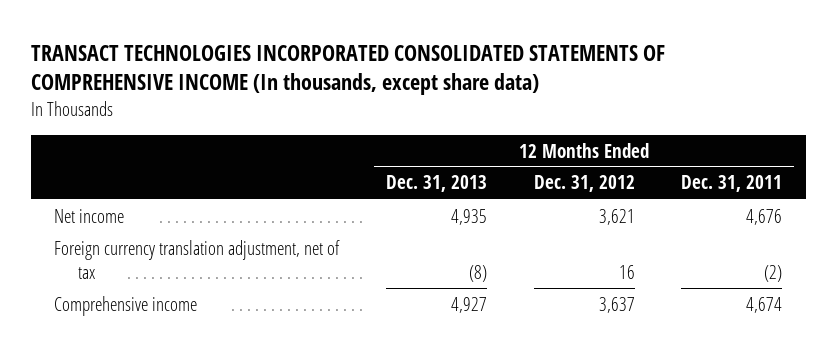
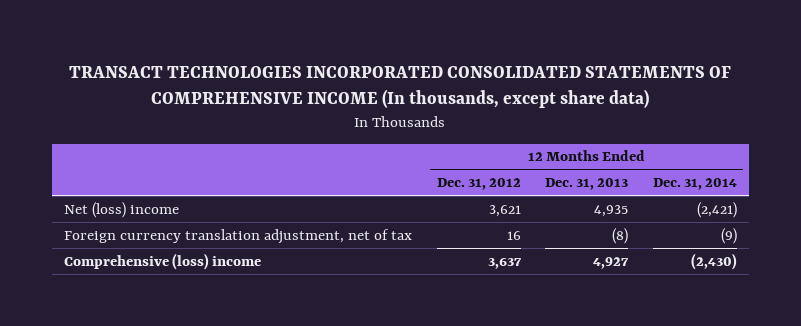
[681,175,783,193] Dec. 31, 2011 -> none
none -> [652,178,737,191] Dec. 31, 2014
[54,208,125,223] Net income -> [64,201,180,218] Net (loss) income
[54,295,198,316] Comprehensive income -> [64,252,262,270] Comprehensive (loss) income

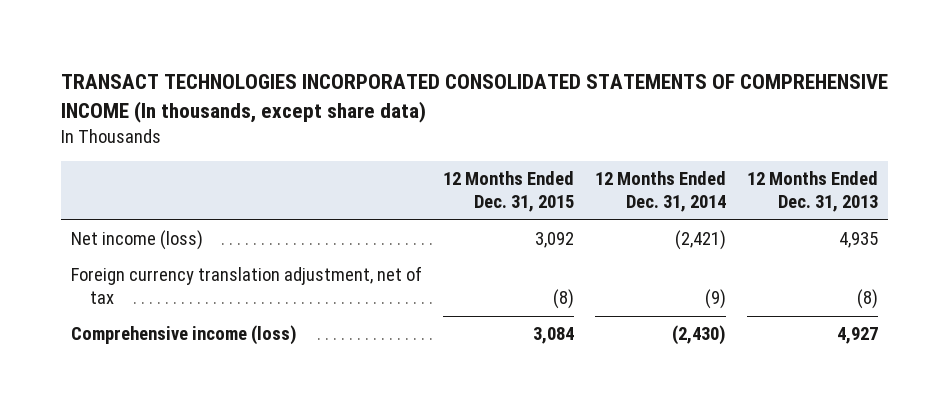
[436,178,521,191] Dec. 31, 2012 -> none
none -> [442,171,574,213] 12 Months Ended Dec. 31, 2015
[64,201,180,218] Net (loss) income -> [71,230,204,251] Net income (loss)
[64,252,262,270] Comprehensive (loss) income -> [71,325,298,346] Comprehensive income (loss)

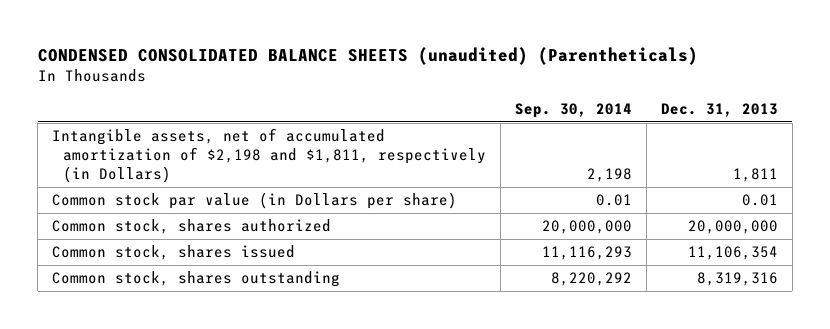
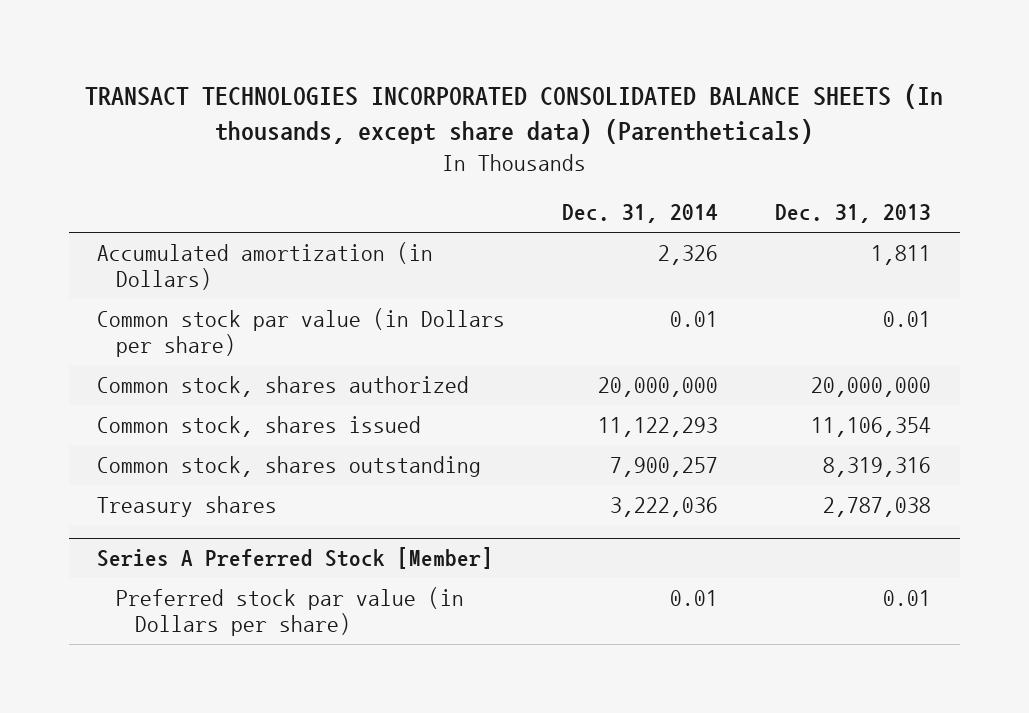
[37,46,698,65] CONDENSED CONSOLIDATED BALANCE SHEETS (unaudited) (Parentheticals) -> [85,84,944,145] TRANSACT TECHNOLOGIES INCORPORATED CONSOLIDATED BALANCE SHEETS (In thousands, except share data) (Parentheticals)
[515,103,633,119] Sep. 30, 2014 -> none
none -> [562,204,719,224] Dec. 31, 2014
[52,128,487,183] Intangible assets, net of accumulated amortization of $2,198 and $1,811, respectively (in Dollars) -> [97,242,434,291] Accumulated amortization (in Dollars)
none -> [97,496,278,518] Treasury shares
none -> [97,547,494,570] Series A Preferred Stock [Member]
none -> [116,587,465,637] Preferred stock par value (in Dollars per share)

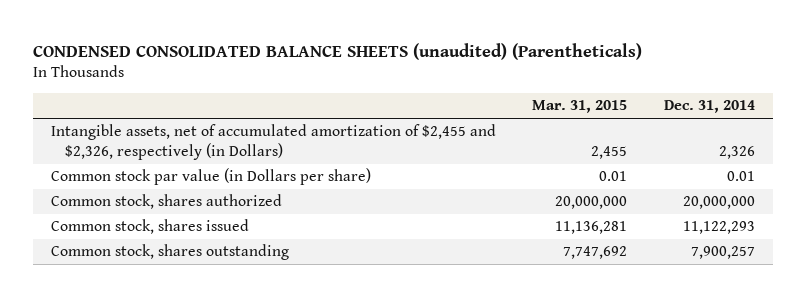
[85,84,944,145] TRANSACT TECHNOLOGIES INCORPORATED CONSOLIDATED BALANCE SHEETS (In thousands, except share data) (Parentheticals) -> [32,42,642,60] CONDENSED CONSOLIDATED BALANCE SHEETS (unaudited) (Parentheticals)
[775,204,932,224] Dec. 31, 2013 -> none
none -> [532,100,628,114] Mar. 31, 2015
[97,242,434,291] Accumulated amortization (in Dollars) -> [50,124,496,161] Intangible assets, net of accumulated amortization of $2,455 and $2,326, respectively (in Dollars)
[97,496,278,518] Treasury shares -> none
[97,547,494,570] Series A Preferred Stock [Member] -> none
[116,587,465,637] Preferred stock par value (in Dollars per share) -> none

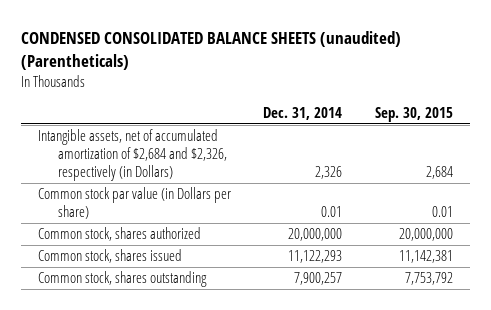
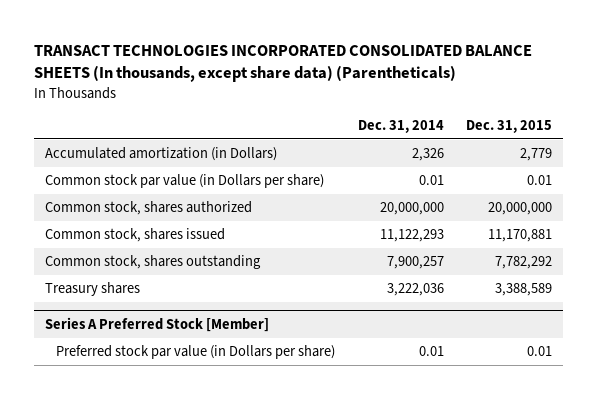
[21,31,402,71] CONDENSED CONSOLIDATED BALANCE SHEETS (unaudited) (Parentheticals) -> [34,45,533,83] TRANSACT TECHNOLOGIES INCORPORATED CONSOLIDATED BALANCE SHEETS (In thousands, except share data) (Parentheticals)
[375,107,454,123] Sep. 30, 2015 -> none
none -> [466,119,553,133] Dec. 31, 2015
[37,129,228,181] Intangible assets, net of accumulated amortization of $2,684 and $2,326, respectively (in Dollars) -> [45,147,278,162] Accumulated amortization (in Dollars)
none -> [45,282,141,297] Treasury shares
none -> [45,316,270,332] Series A Preferred Stock [Member]
none -> [56,345,336,360] Preferred stock par value (in Dollars per share)

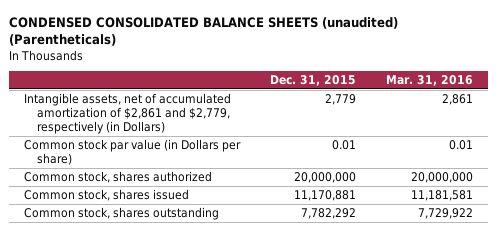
[34,45,533,83] TRANSACT TECHNOLOGIES INCORPORATED CONSOLIDATED BALANCE SHEETS (In thousands, except share data) (Parentheticals) -> [9,16,399,47] CONDENSED CONSOLIDATED BALANCE SHEETS (unaudited) (Parentheticals)
[357,119,444,133] Dec. 31, 2014 -> none
none -> [385,74,473,86] Mar. 31, 2016
[45,147,278,162] Accumulated amortization (in Dollars) -> [24,93,232,135] Intangible assets, net of accumulated amortization of $2,861 and $2,779, respectively (in Dollars)
[45,282,141,297] Treasury shares -> none
[45,316,270,332] Series A Preferred Stock [Member] -> none
[56,345,336,360] Preferred stock par value (in Dollars per share) -> none

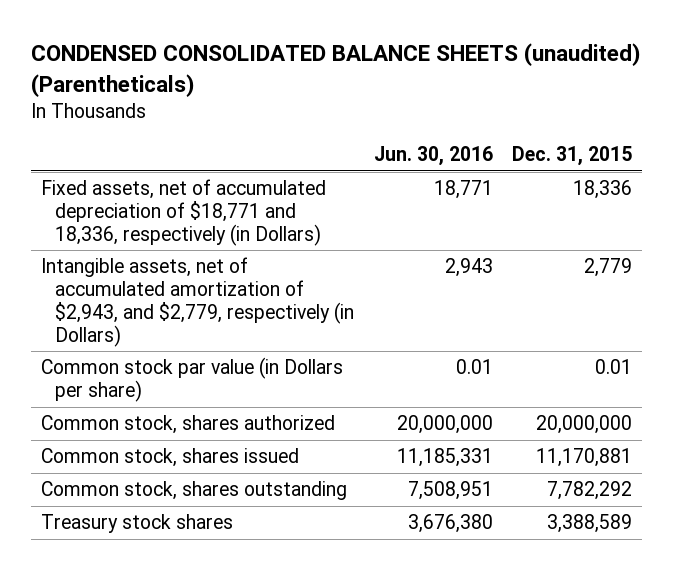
[385,74,473,86] Mar. 31, 2016 -> none
none -> [373,146,493,167] Jun. 30, 2016
none -> [40,179,326,246] Fixed assets, net of accumulated depreciation of $18,771 and 18,336, respectively (in Dollars)
[24,93,232,135] Intangible assets, net of accumulated amortization of $2,861 and $2,779, respectively (in Dollars) -> [40,257,354,347] Intangible assets, net of accumulated amortization of $2,943, and $2,779, respectively (in Dollars)
none -> [40,514,233,534] Treasury stock shares

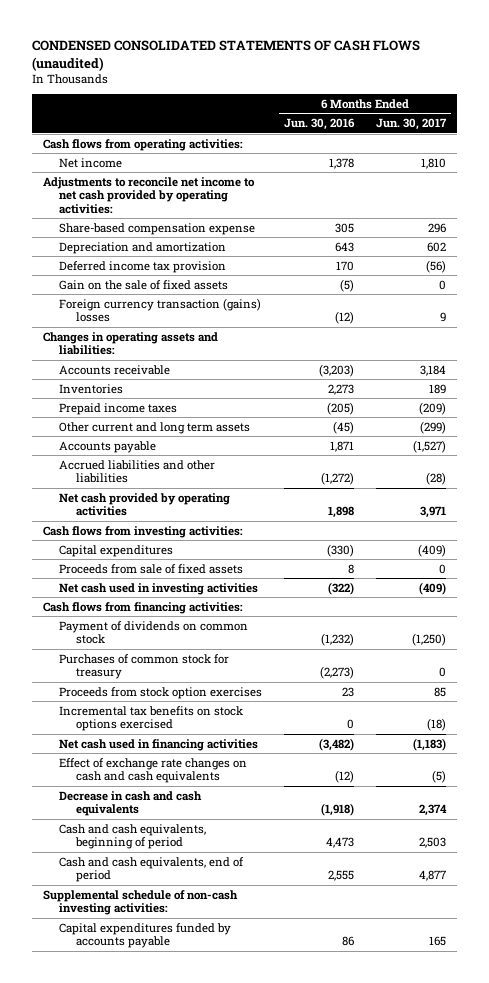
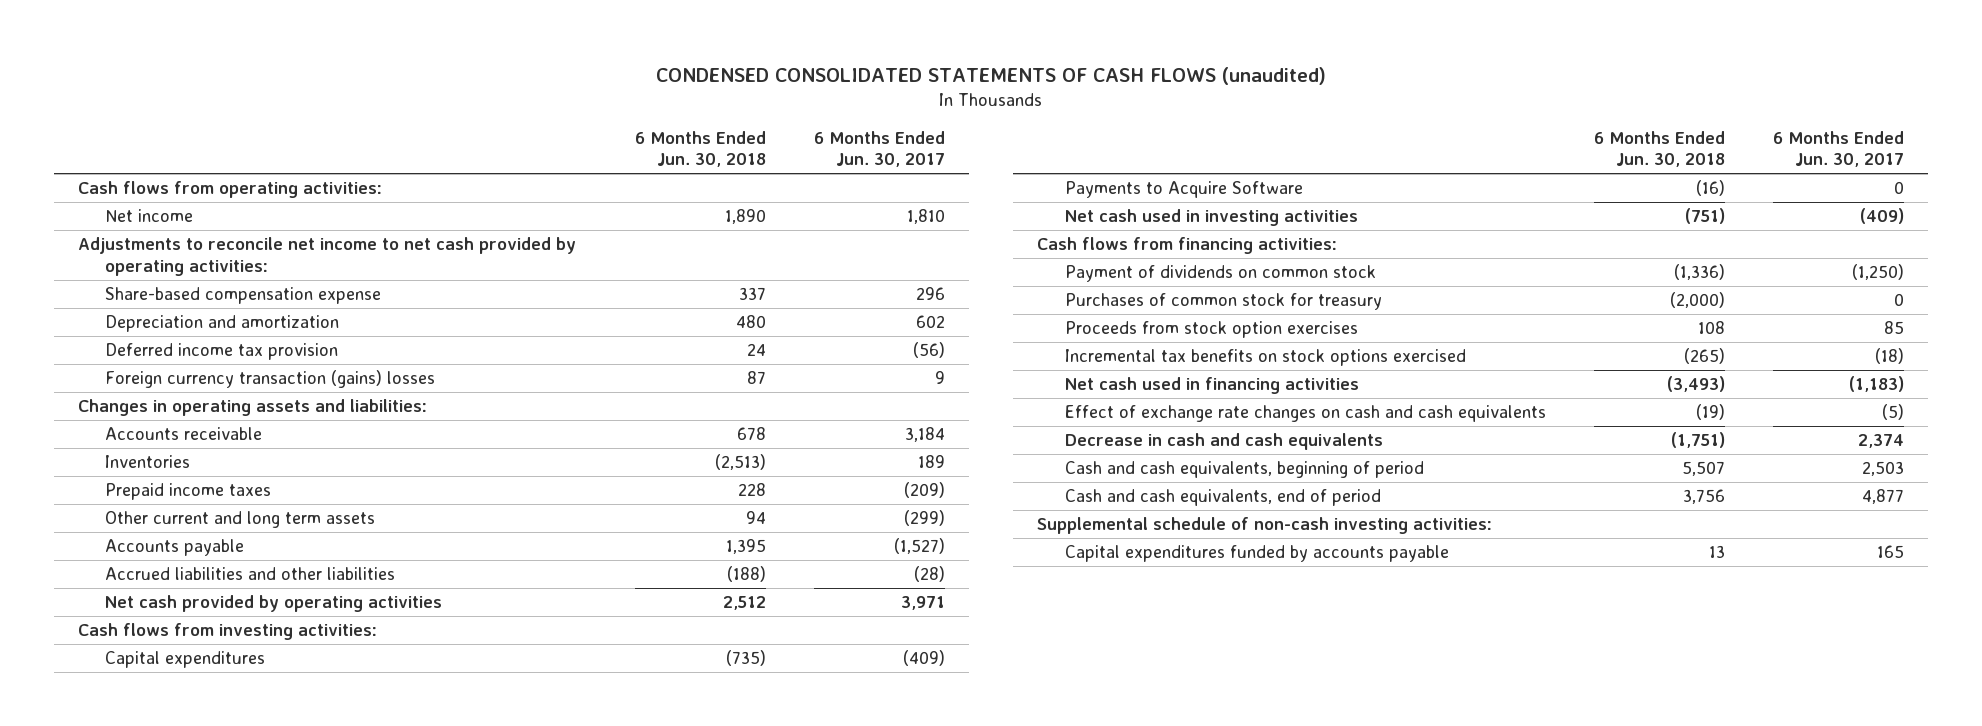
[284,118,356,131] Jun. 30, 2016 -> none
none -> [634,130,766,168] 6 Months Ended Jun. 30, 2018
[59,279,229,290] Gain on the sale of fixed assets -> none
[59,563,244,574] Proceeds from sale of fixed assets -> none
none -> [1065,181,1304,199] Payments to Acquire Software

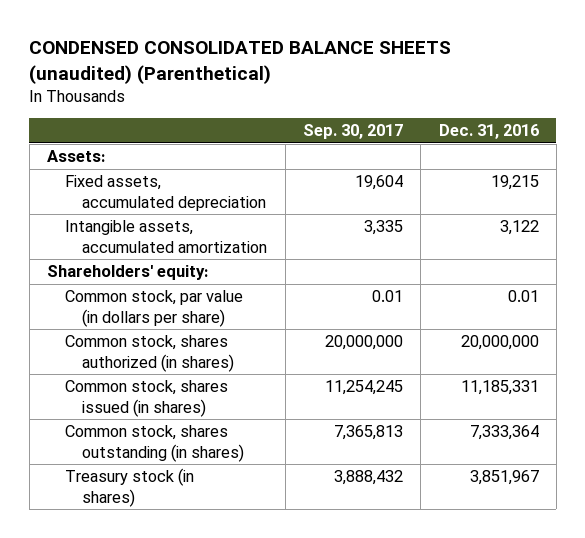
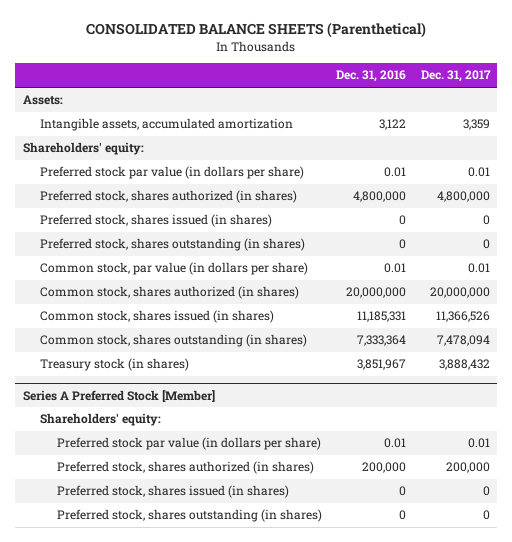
[29,41,452,84] CONDENSED CONSOLIDATED BALANCE SHEETS (unaudited) (Parenthetical) -> [86,22,427,39] CONSOLIDATED BALANCE SHEETS (Parenthetical)
[302,124,403,140] Sep. 30, 2017 -> none
none -> [420,70,491,83] Dec. 31, 2017
[64,175,267,211] Fixed assets, accumulated depreciation -> none
none -> [39,166,304,180] Preferred stock par value (in dollars per share)
none -> [39,190,297,204] Preferred stock, shares authorized (in shares)
none -> [39,214,272,228] Preferred stock, shares issued (in shares)
none -> [39,238,305,252] Preferred stock, shares outstanding (in shares)
none -> [22,389,215,402] Series A Preferred Stock [Member]
none -> [39,413,161,427] Shareholders' equity:
none -> [56,437,321,451] Preferred stock par value (in dollars per share)
none -> [56,461,314,475] Preferred stock, shares authorized (in shares)
none -> [56,485,289,499] Preferred stock, shares issued (in shares)
none -> [56,509,322,523] Preferred stock, shares outstanding (in shares)

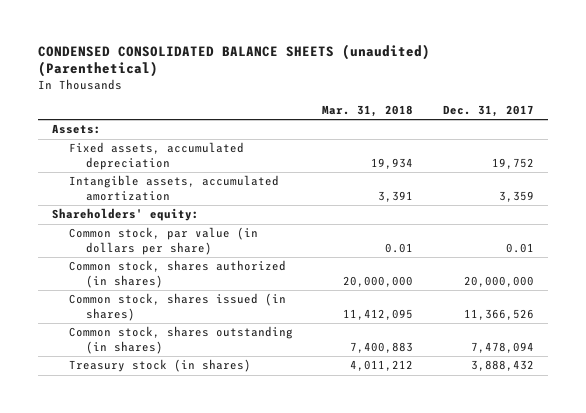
[86,22,427,39] CONSOLIDATED BALANCE SHEETS (Parenthetical) -> [37,43,430,78] CONDENSED CONSOLIDATED BALANCE SHEETS (unaudited) (Parenthetical)
[336,70,407,83] Dec. 31, 2016 -> none
none -> [322,104,414,117] Mar. 31, 2018
none -> [69,142,245,170] Fixed assets, accumulated depreciation
[39,166,304,180] Preferred stock par value (in dollars per share) -> none
[39,190,297,204] Preferred stock, shares authorized (in shares) -> none
[39,214,272,228] Preferred stock, shares issued (in shares) -> none
[39,238,305,252] Preferred stock, shares outstanding (in shares) -> none
[22,389,215,402] Series A Preferred Stock [Member] -> none
[39,413,161,427] Shareholders' equity: -> none
[56,437,321,451] Preferred stock par value (in dollars per share) -> none
[56,461,314,475] Preferred stock, shares authorized (in shares) -> none
[56,485,289,499] Preferred stock, shares issued (in shares) -> none
[56,509,322,523] Preferred stock, shares outstanding (in shares) -> none

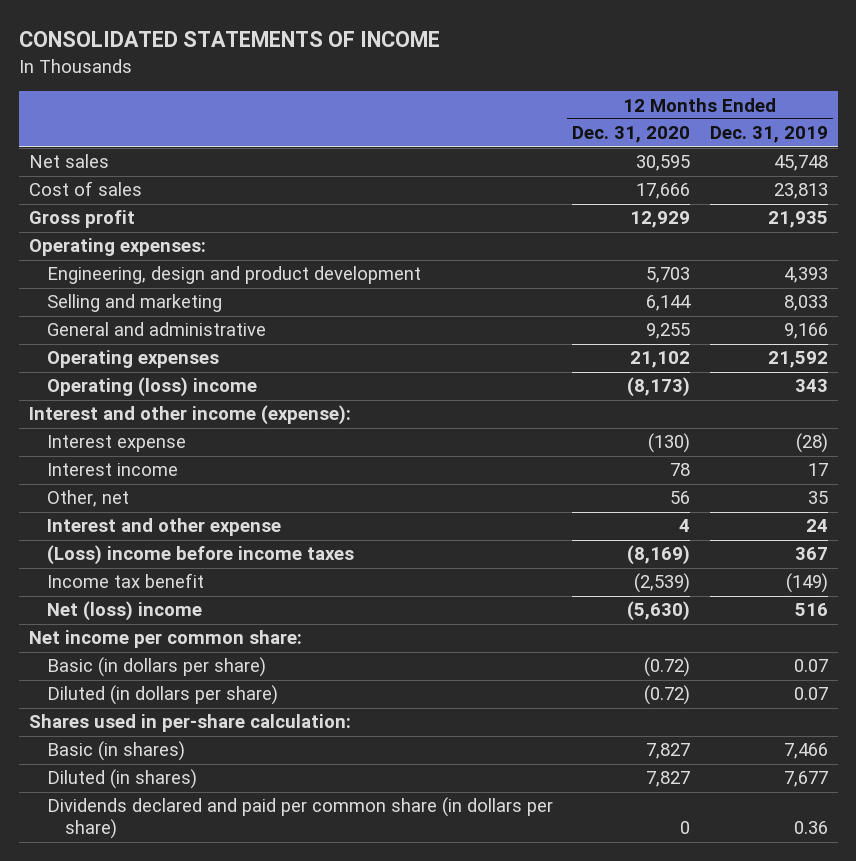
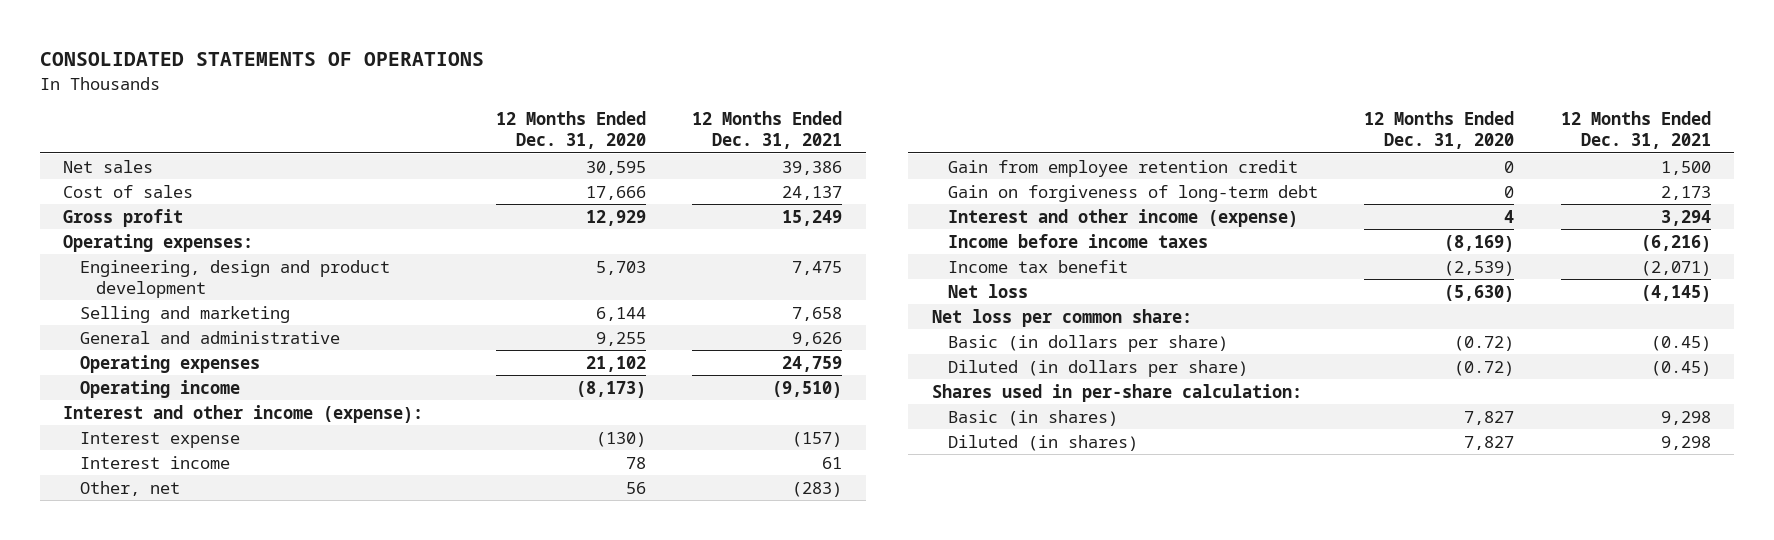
[18,31,440,48] CONSOLIDATED STATEMENTS OF INCOME -> [39,52,484,67] CONSOLIDATED STATEMENTS OF OPERATIONS
[709,126,828,144] Dec. 31, 2019 -> none
none -> [692,111,843,150] 12 Months Ended Dec. 31, 2021
[46,377,257,398] Operating (loss) income -> [79,379,240,398] Operating income
none -> [948,159,1299,177] Gain from employee retention credit
none -> [948,184,1319,202] Gain on forgiveness of long-term debt
[46,518,281,537] Interest and other expense -> [948,208,1299,227] Interest and other income (expense)
[46,545,354,566] (Loss) income before income taxes -> [948,233,1209,248] Income before income taxes
[46,601,202,622] Net (loss) income -> [948,283,1029,298] Net loss
[28,630,302,649] Net income per common share: -> [931,308,1192,327] Net loss per common share:
[46,797,553,840] Dividends declared and paid per common share (in dollars per share) -> none

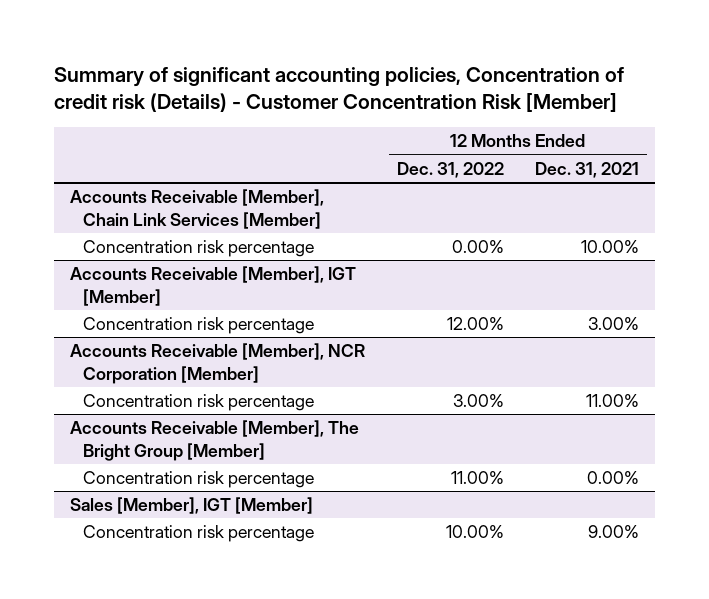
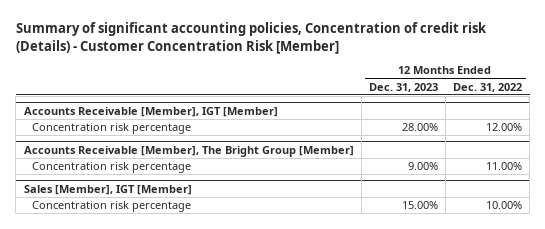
[535,161,640,178] Dec. 31, 2021 -> none
none -> [368,82,438,92] Dec. 31, 2023
[70,189,325,229] Accounts Receivable [Member], Chain Link Services [Member] -> none
[82,240,314,258] Concentration risk percentage -> none
[70,343,366,384] Accounts Receivable [Member], NCR Corporation [Member] -> none
[82,394,314,412] Concentration risk percentage -> none

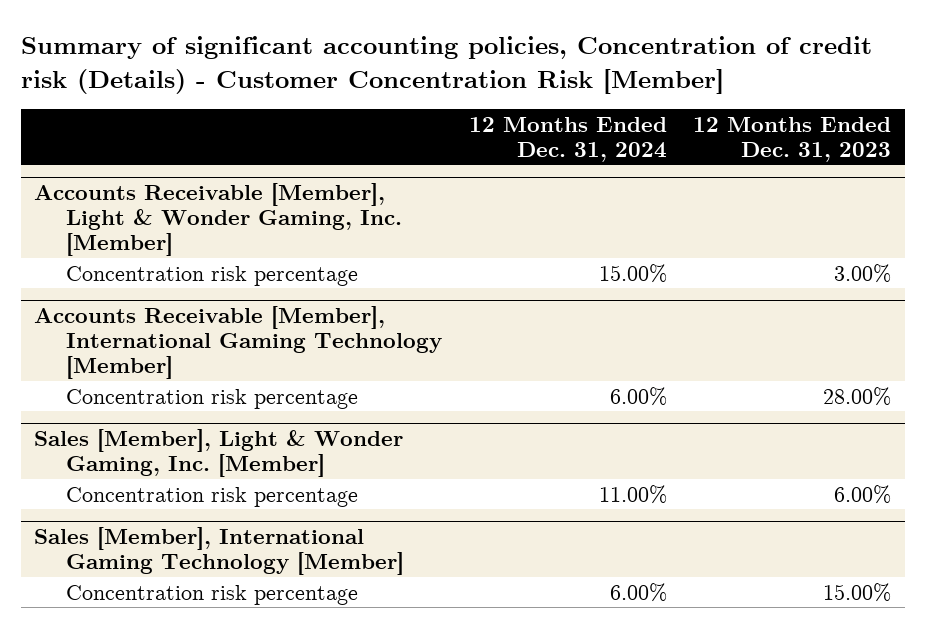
[452,82,522,92] Dec. 31, 2022 -> none
none -> [468,116,667,162] 12 Months Ended Dec. 31, 2024
[23,106,278,117] Accounts Receivable [Member], IGT [Member] -> none
none -> [34,183,402,256] Accounts Receivable [Member], Light & Wonder Gaming, Inc. [Member]
none -> [65,265,358,286] Concentration risk percentage
none -> [34,306,442,379] Accounts Receivable [Member], International Gaming Technology [Member]
[23,145,354,157] Accounts Receivable [Member], The Bright Group [Member] -> none
[23,184,192,195] Sales [Member], IGT [Member] -> none
none -> [34,429,404,477] Sales [Member], Light & Wonder Gaming, Inc. [Member]
[407,162,438,171] 9.00% -> [834,484,892,504] 6.00%
none -> [34,527,404,575] Sales [Member], International Gaming Technology [Member]

